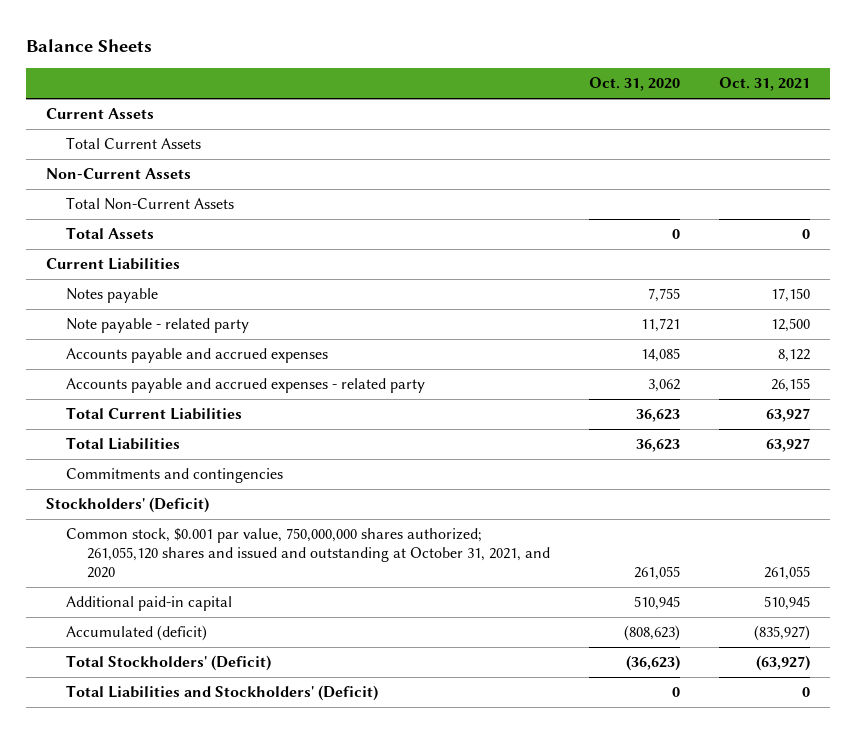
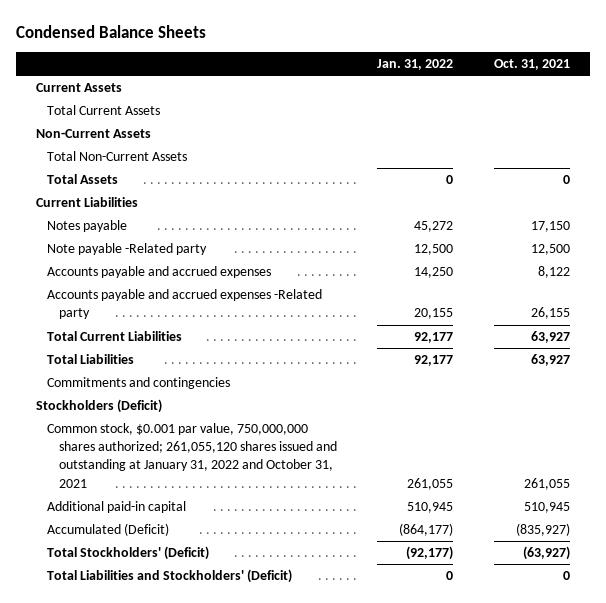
[26,38,153,52] Balance Sheets -> [15,24,206,38] Condensed Balance Sheets
[589,77,681,92] Oct. 31, 2020 -> none
none -> [377,59,454,71] Jan. 31, 2022
[66,318,250,334] Note payable - related party -> [47,243,208,256] Note payable -Related party
[66,378,426,394] Accounts payable and accrued expenses - related party -> [47,289,323,320] Accounts payable and accrued expenses -Related party
[45,497,209,514] Stockholders' (Deficit) -> [36,399,163,414] Stockholders (Deficit)
[66,528,550,578] Common stock, $0.001 par value, 750,000,000 shares authorized; 261,055,120 shares and issued and outstanding at October 31, 2021, and 2020 -> [47,423,337,488] Common stock, $0.001 par value, 750,000,000 shares authorized; 261,055,120 shares issued and outstanding at January 31, 2022 and October 31, 2021
[66,625,208,642] Accumulated (deficit) -> [47,523,170,537] Accumulated (Deficit)

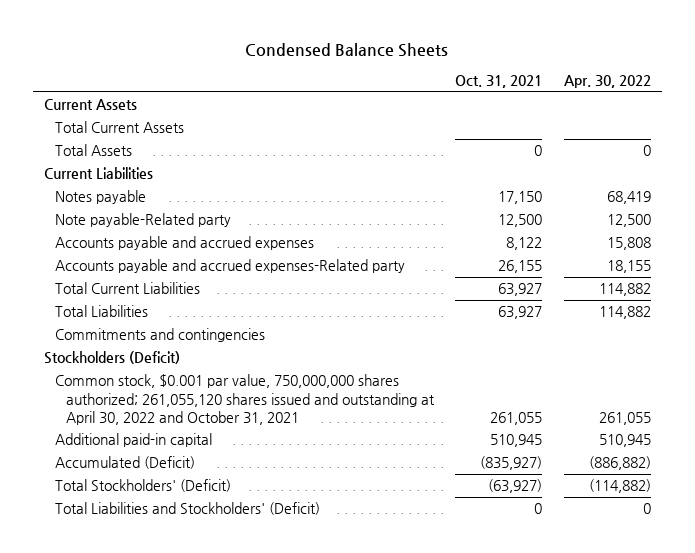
[377,59,454,71] Jan. 31, 2022 -> none
none -> [564,75,652,89] Apr. 30, 2022
[36,129,152,139] Non-Current Assets -> none
[47,151,188,162] Total Non-Current Assets -> none
[47,243,208,256] Note payable -Related party -> [54,213,231,228] Note payable-Related party
[47,289,323,320] Accounts payable and accrued expenses -Related party -> [54,259,405,274] Accounts payable and accrued expenses-Related party
[47,423,337,488] Common stock, $0.001 par value, 750,000,000 shares authorized; 261,055,120 shares issued and outstanding at January 31, 2022 and October 31, 2021 -> [54,374,435,425] Common stock, $0.001 par value, 750,000,000 shares authorized; 261,055,120 shares issued and outstanding at April 30, 2022 and October 31, 2021

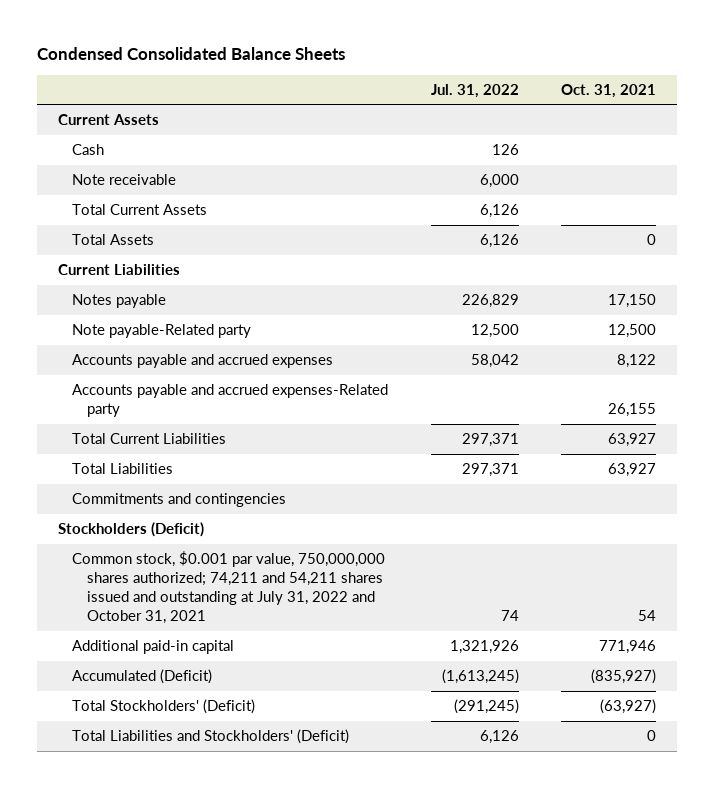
[245,42,449,57] Condensed Balance Sheets -> [36,46,345,60] Condensed Consolidated Balance Sheets
[564,75,652,89] Apr. 30, 2022 -> none
none -> [430,83,519,98] Jul. 31, 2022
none -> [72,144,105,156] Cash
none -> [72,174,177,186] Note receivable
[54,374,435,425] Common stock, $0.001 par value, 750,000,000 shares authorized; 261,055,120 shares issued and outstanding at April 30, 2022 and October 31, 2021 -> [72,551,386,625] Common stock, $0.001 par value, 750,000,000 shares authorized; 74,211 and 54,211 shares issued and outstanding at July 31, 2022 and October 31, 2021
[490,411,543,425] 261,055 -> [638,610,657,622] 54
[490,434,543,448] 510,945 -> [599,640,657,655] 771,946

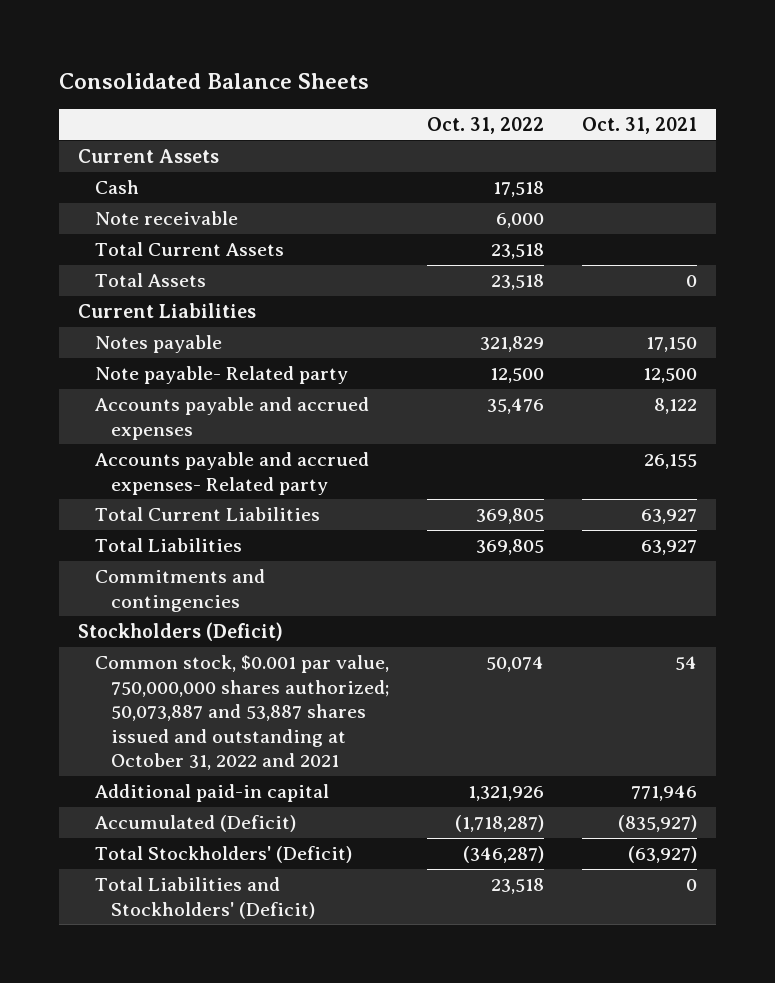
[36,46,345,60] Condensed Consolidated Balance Sheets -> [59,73,370,90] Consolidated Balance Sheets
[430,83,519,98] Jul. 31, 2022 -> none
none -> [426,116,544,134] Oct. 31, 2022
[72,324,252,339] Note payable-Related party -> [94,366,348,385] Note payable- Related party
[72,384,389,418] Accounts payable and accrued expenses-Related party -> [94,452,369,495] Accounts payable and accrued expenses- Related party
[72,551,386,625] Common stock, $0.001 par value, 750,000,000 shares authorized; 74,211 and 54,211 shares issued and outstanding at July 31, 2022 and October 31, 2021 -> [94,655,389,770] Common stock, $0.001 par value, 750,000,000 shares authorized; 50,073,887 and 53,887 shares issued and outstanding at October 31, 2022 and 2021

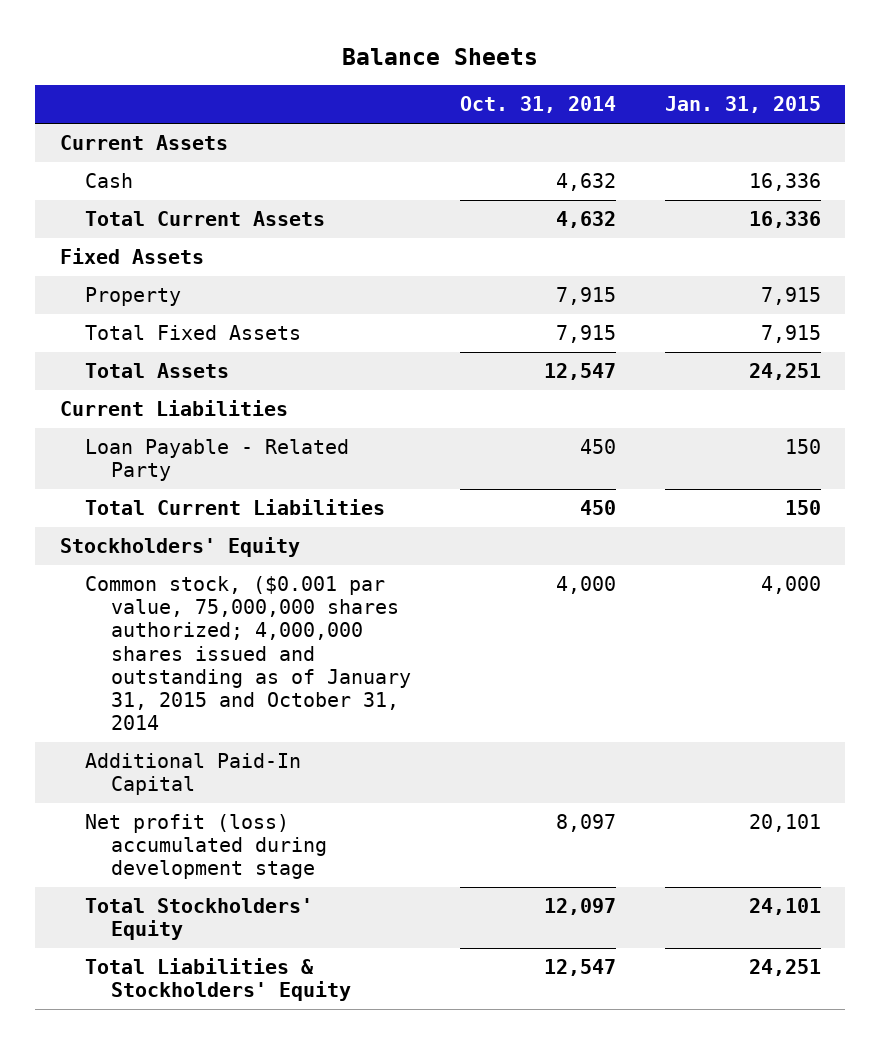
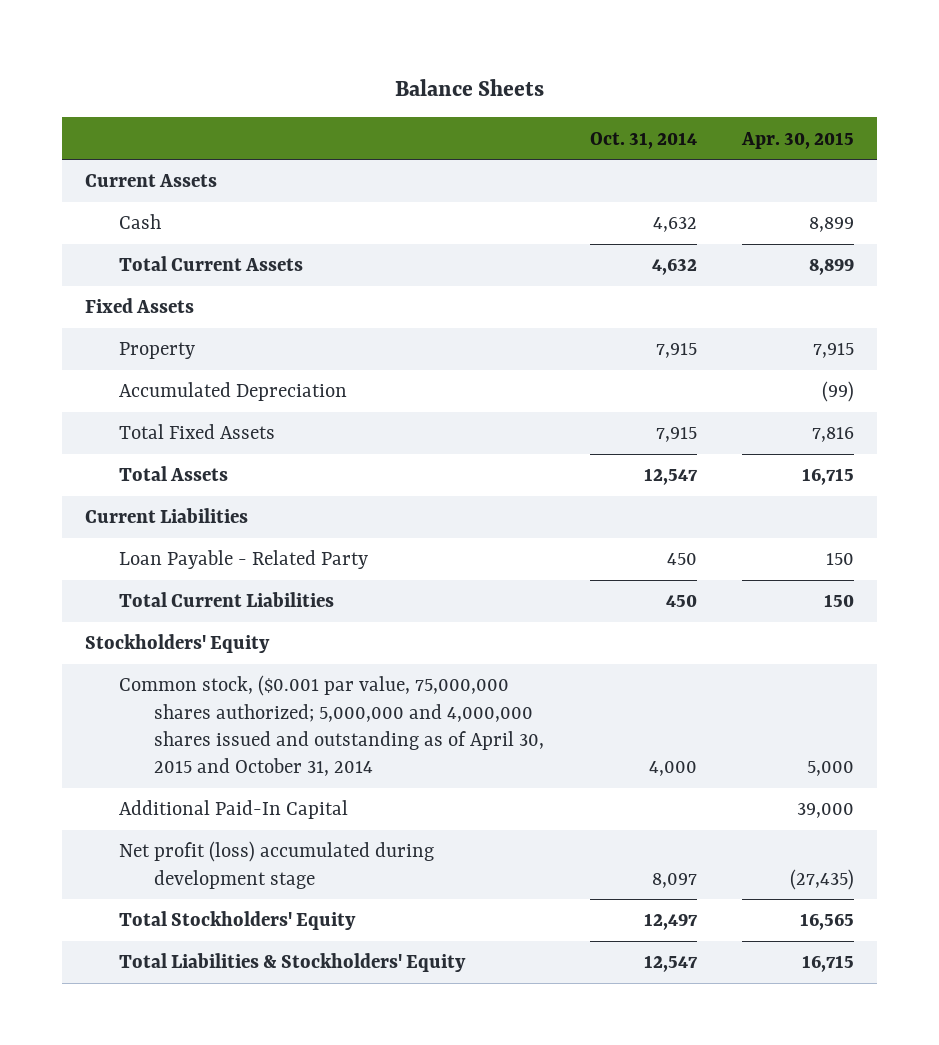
[664,96,821,114] Jan. 31, 2015 -> none
none -> [741,131,855,149] Apr. 30, 2015
none -> [119,382,348,402] Accumulated Depreciation
[85,576,411,730] Common stock, ($0.001 par value, 75,000,000 shares authorized; 4,000,000 shares issued and outstanding as of January 31, 2015 and October 31, 2014 -> [119,675,544,777] Common stock, ($0.001 par value, 75,000,000 shares authorized; 5,000,000 and 4,000,000 shares issued and outstanding as of April 30, 2015 and October 31, 2014
[543,898,616,916] 12,097 -> [643,913,698,931] 12,497

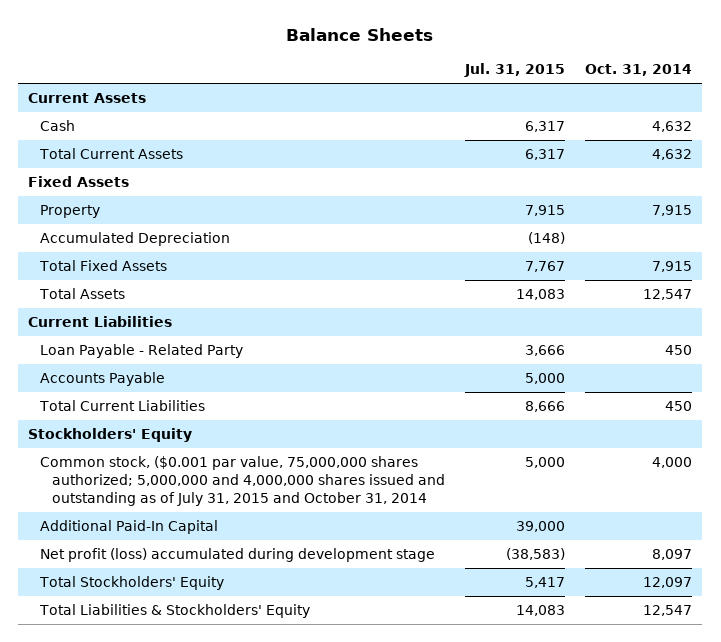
[741,131,855,149] Apr. 30, 2015 -> none
none -> [464,63,566,78] Jul. 31, 2015
none -> [40,372,166,387] Accounts Payable
[119,675,544,777] Common stock, ($0.001 par value, 75,000,000 shares authorized; 5,000,000 and 4,000,000 shares issued and outstanding as of April 30, 2015 and October 31, 2014 -> [40,456,445,507] Common stock, ($0.001 par value, 75,000,000 shares authorized; 5,000,000 and 4,000,000 shares issued and outstanding as of July 31, 2015 and October 31, 2014
[643,913,698,931] 12,497 -> [643,577,693,589] 12,097

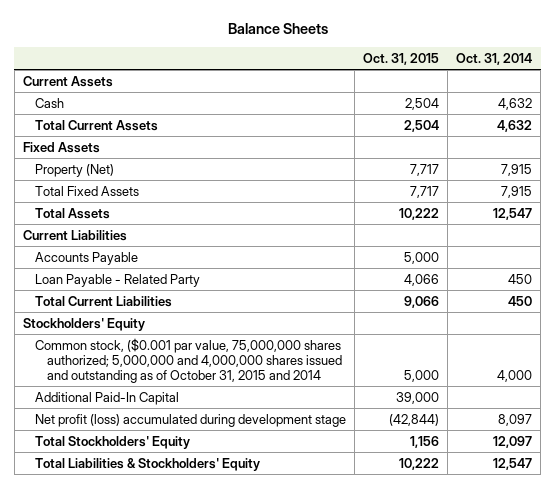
[464,63,566,78] Jul. 31, 2015 -> none
none -> [363,52,440,65] Oct. 31, 2015
[40,232,231,247] Accumulated Depreciation -> none
[40,205,101,219] Property -> [35,163,115,177] Property (Net)
[40,344,244,359] Loan Payable - Related Party -> [35,273,201,287] Loan Payable - Related Party
[40,456,445,507] Common stock, ($0.001 par value, 75,000,000 shares authorized; 5,000,000 and 4,000,000 shares issued and outstanding as of July 31, 2015 and October 31, 2014 -> [35,337,343,383] Common stock, ($0.001 par value, 75,000,000 shares authorized; 5,000,000 and 4,000,000 shares issued and outstanding as of October 31, 2015 and 2014

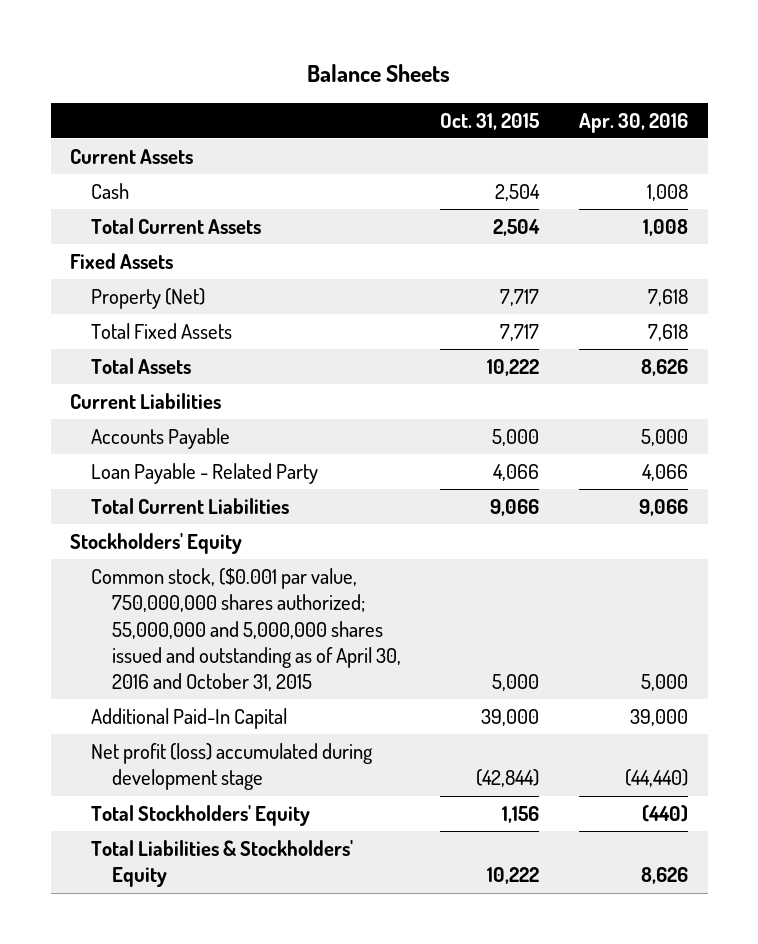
[456,52,533,65] Oct. 31, 2014 -> none
none -> [579,112,689,133] Apr. 30, 2016
[35,337,343,383] Common stock, ($0.001 par value, 75,000,000 shares authorized; 5,000,000 and 4,000,000 shares issued and outstanding as of October 31, 2015 and 2014 -> [91,568,401,692] Common stock, ($0.001 par value, 750,000,000 shares authorized; 55,000,000 and 5,000,000 shares issued and outstanding as of April 30, 2016 and October 31, 2015

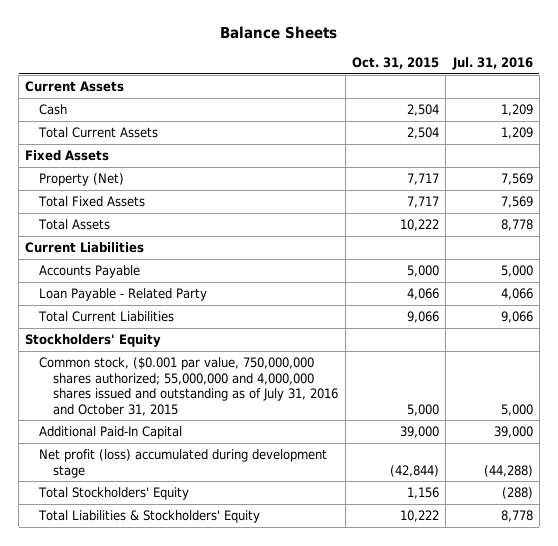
[579,112,689,133] Apr. 30, 2016 -> none
none -> [451,56,533,70] Jul. 31, 2016
[91,568,401,692] Common stock, ($0.001 par value, 750,000,000 shares authorized; 55,000,000 and 5,000,000 shares issued and outstanding as of April 30, 2016 and October 31, 2015 -> [39,357,339,416] Common stock, ($0.001 par value, 750,000,000 shares authorized; 55,000,000 and 4,000,000 shares issued and outstanding as of July 31, 2016 and October 31, 2015

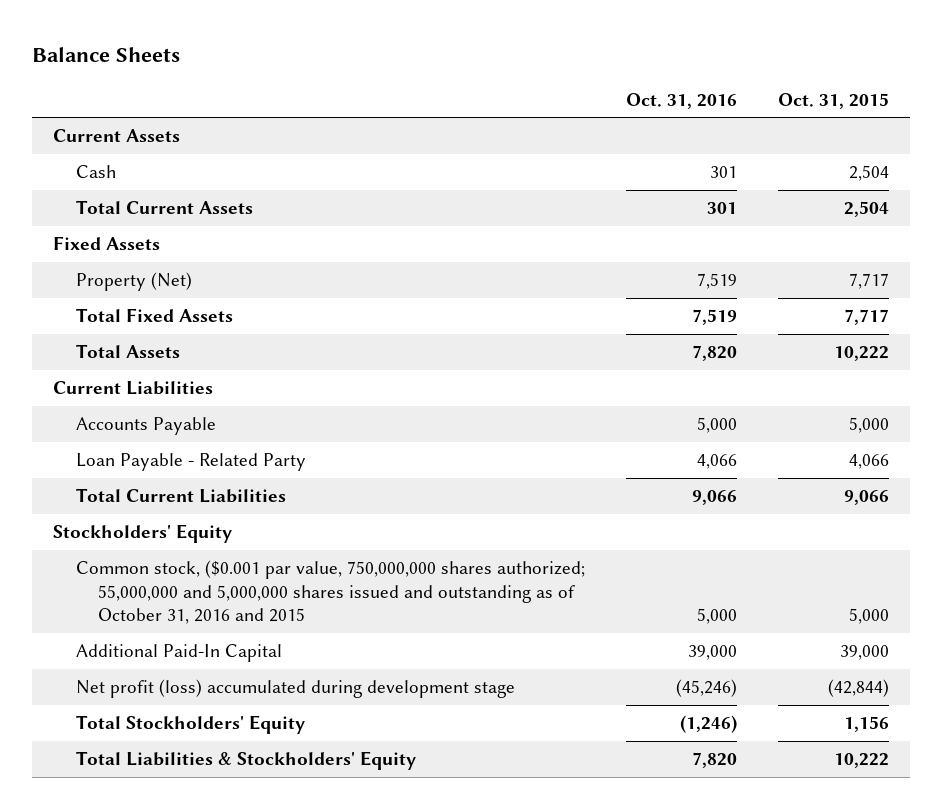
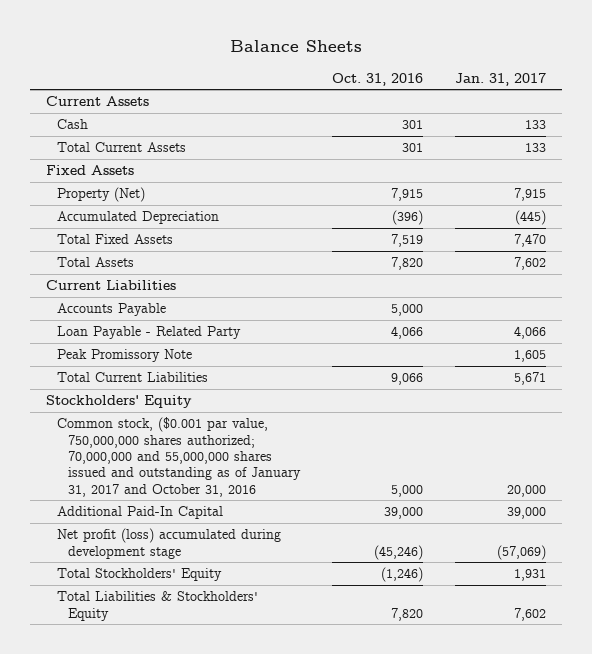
[778,92,890,109] Oct. 31, 2015 -> none
none -> [454,72,546,86] Jan. 31, 2017
[697,273,738,290] 7,519 -> [390,188,423,202] 7,915
none -> [57,211,220,225] Accumulated Depreciation
none -> [57,349,193,363] Peak Promissory Note
[75,560,585,625] Common stock, ($0.001 par value, 750,000,000 shares authorized; 55,000,000 and 5,000,000 shares issued and outstanding as of October 31, 2016 and 2015 -> [57,417,301,497] Common stock, ($0.001 par value, 750,000,000 shares authorized; 70,000,000 and 55,000,000 shares issued and outstanding as of January 31, 2017 and October 31, 2016

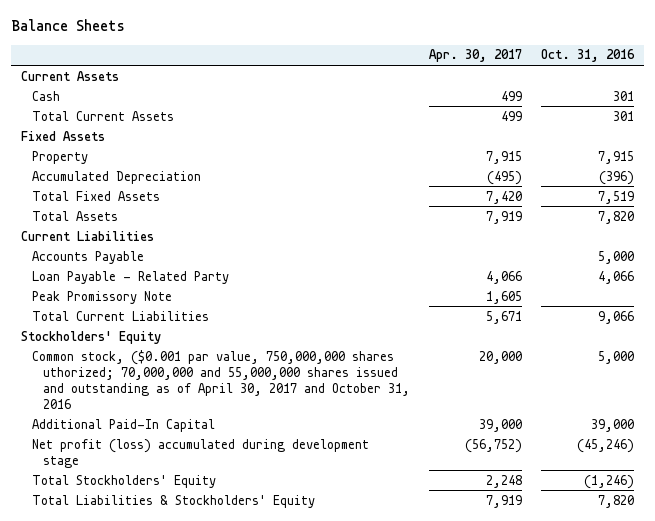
[454,72,546,86] Jan. 31, 2017 -> none
none -> [428,49,522,63] Apr. 30, 2017
[57,187,146,203] Property (Net) -> [31,150,88,164] Property
[57,417,301,497] Common stock, ($0.001 par value, 750,000,000 shares authorized; 70,000,000 and 55,000,000 shares issued and outstanding as of January 31, 2017 and October 31, 2016 -> [31,349,410,409] Common stock, ($0.001 par value, 750,000,000 shares uthorized; 70,000,000 and 55,000,000 shares issued and outstanding as of April 30, 2017 and October 31, 2016

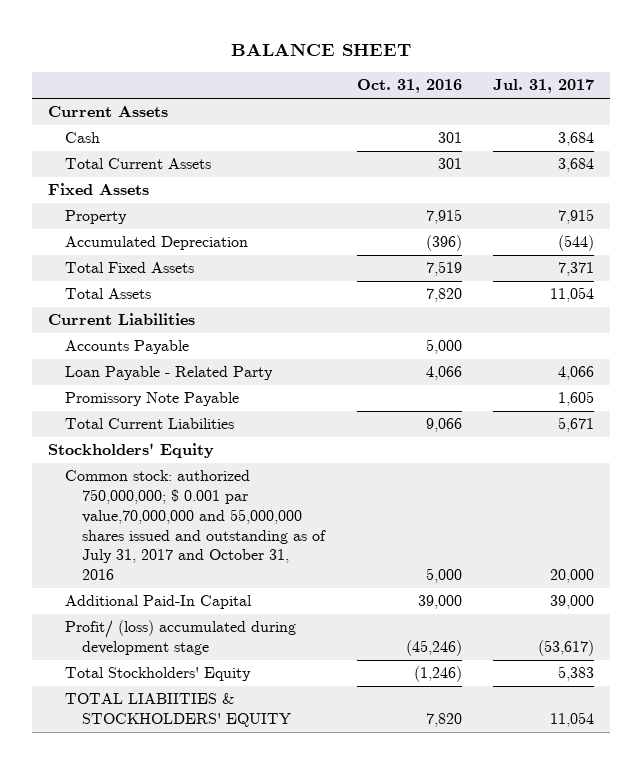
[11,19,126,32] Balance Sheets -> [230,43,411,57] BALANCE SHEET
[428,49,522,63] Apr. 30, 2017 -> none
none -> [493,79,595,94] Jul. 31, 2017
[31,290,172,304] Peak Promissory Note -> [65,392,240,407] Promissory Note Payable
[31,349,410,409] Common stock, ($0.001 par value, 750,000,000 shares uthorized; 70,000,000 and 55,000,000 shares issued and outstanding as of April 30, 2017 and October 31, 2016 -> [65,470,327,581] Common stock: authorized 750,000,000; $ 0.001 par value,70,000,000 and 55,000,000 shares issued and outstanding as of July 31, 2017 and October 31, 2016
[31,438,369,468] Net profit (loss) accumulated during development stage -> [65,620,297,656] Profit/ (loss) accumulated during development stage
[31,494,315,508] Total Liabilities & Stockholders' Equity -> [65,693,292,728] TOTAL LIABIITIES & STOCKHOLDERS' EQUITY

